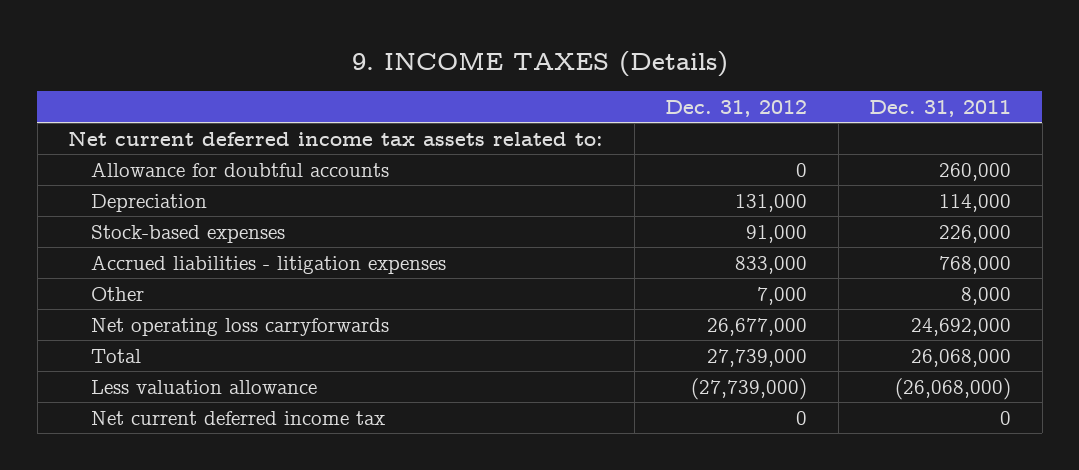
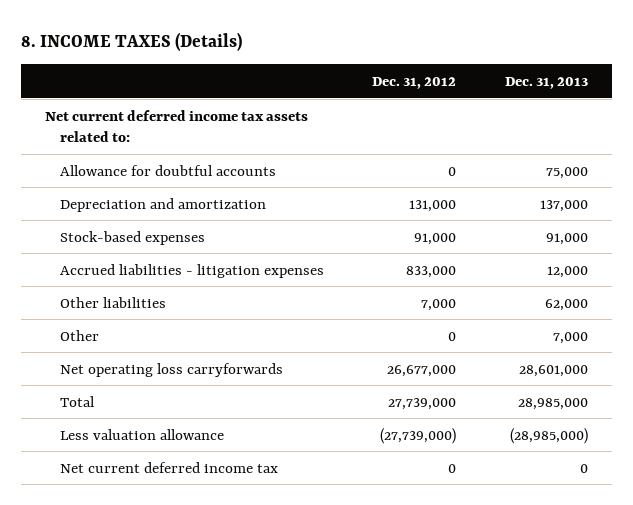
[351,50,728,77] 9. INCOME TAXES (Details) -> [20,32,242,52] 8. INCOME TAXES (Details)
[869,99,1012,117] Dec. 31, 2011 -> none
none -> [504,76,588,89] Dec. 31, 2013
[91,193,208,212] Depreciation -> [59,197,266,212] Depreciation and amortization
none -> [59,296,166,308] Other liabilities
[757,286,808,305] 7,000 -> [448,331,457,341] 0

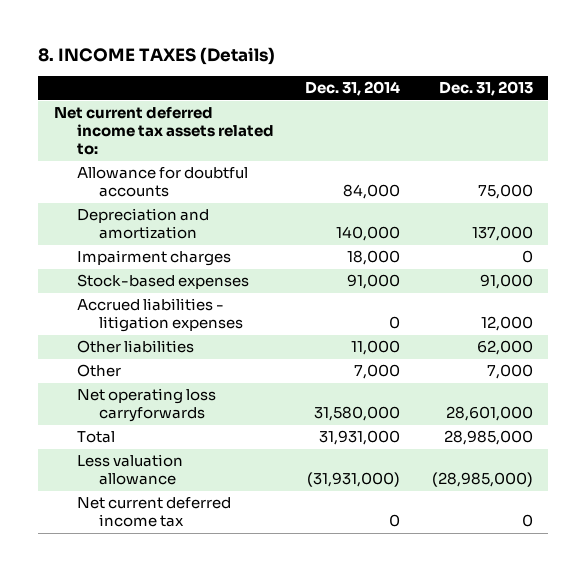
[372,76,457,89] Dec. 31, 2012 -> none
none -> [305,81,401,97] Dec. 31, 2014
none -> [76,250,231,267] Impairment charges

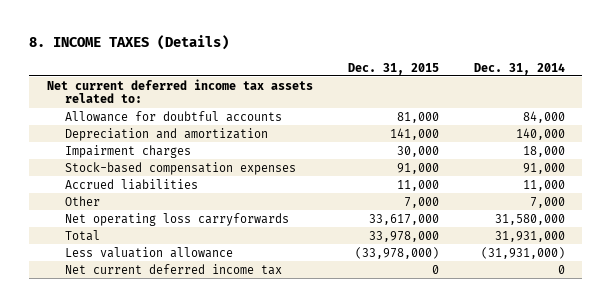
[438,81,533,97] Dec. 31, 2013 -> none
none -> [347,62,439,75] Dec. 31, 2015
[76,340,194,354] Other liabilities -> none
[76,274,249,290] Stock-based expenses -> [65,161,297,175] Stock-based compensation expenses
[76,298,244,333] Accrued liabilities - litigation expenses -> [65,178,199,190] Accrued liabilities
[389,316,401,330] 0 -> [522,179,565,191] 11,000

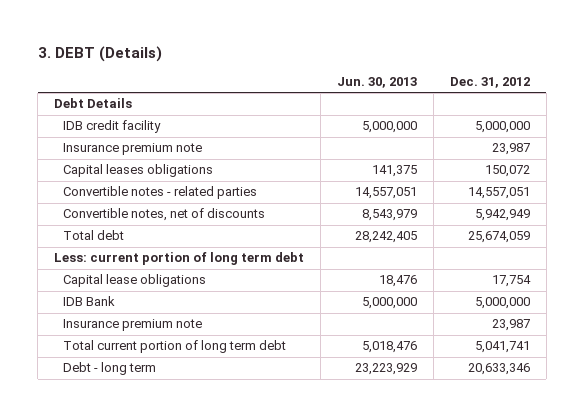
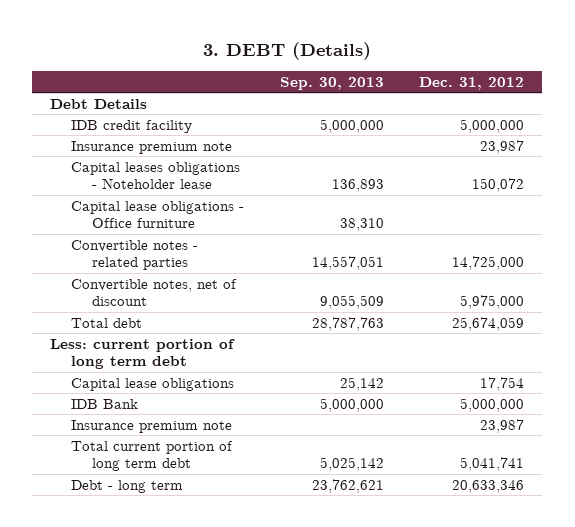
[336,77,417,89] Jun. 30, 2013 -> none
none -> [279,76,384,90] Sep. 30, 2013
[63,164,214,178] Capital leases obligations -> [71,161,241,190] Capital leases obligations - Noteholder lease
none -> [71,200,245,229] Capital lease obligations - Office furniture
[467,187,530,200] 14,557,051 -> [452,256,525,271] 14,725,000
[63,208,266,222] Convertible notes, net of discounts -> [71,278,238,307] Convertible notes, net of discount
[474,209,530,222] 5,942,949 -> [460,295,525,310] 5,975,000

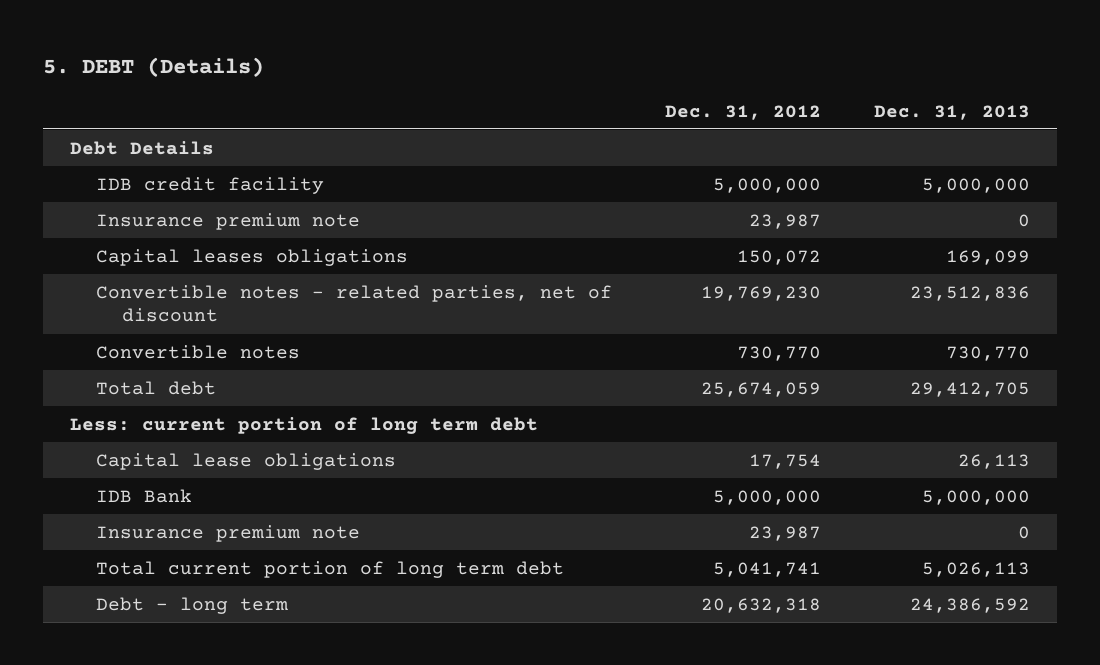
[203,41,372,60] 3. DEBT (Details) -> [42,57,264,78] 5. DEBT (Details)
[279,76,384,90] Sep. 30, 2013 -> none
none -> [874,104,1031,120] Dec. 31, 2013
[71,200,245,229] Capital lease obligations - Office furniture -> none
[71,161,241,190] Capital leases obligations - Noteholder lease -> [95,248,408,266] Capital leases obligations
[71,239,199,271] Convertible notes - related parties -> [95,284,612,323] Convertible notes - related parties, net of discount
[452,256,525,271] 14,725,000 -> [700,285,821,301] 19,769,230
[71,278,238,307] Convertible notes, net of discount -> [95,344,300,359] Convertible notes
[460,295,525,310] 5,975,000 -> [736,345,821,361] 730,770
[452,479,525,493] 20,633,346 -> [700,597,821,613] 20,632,318

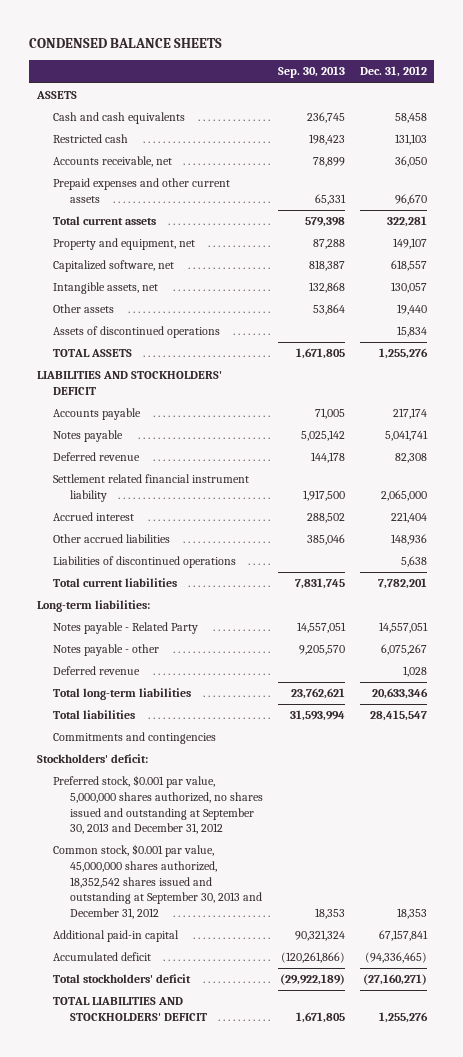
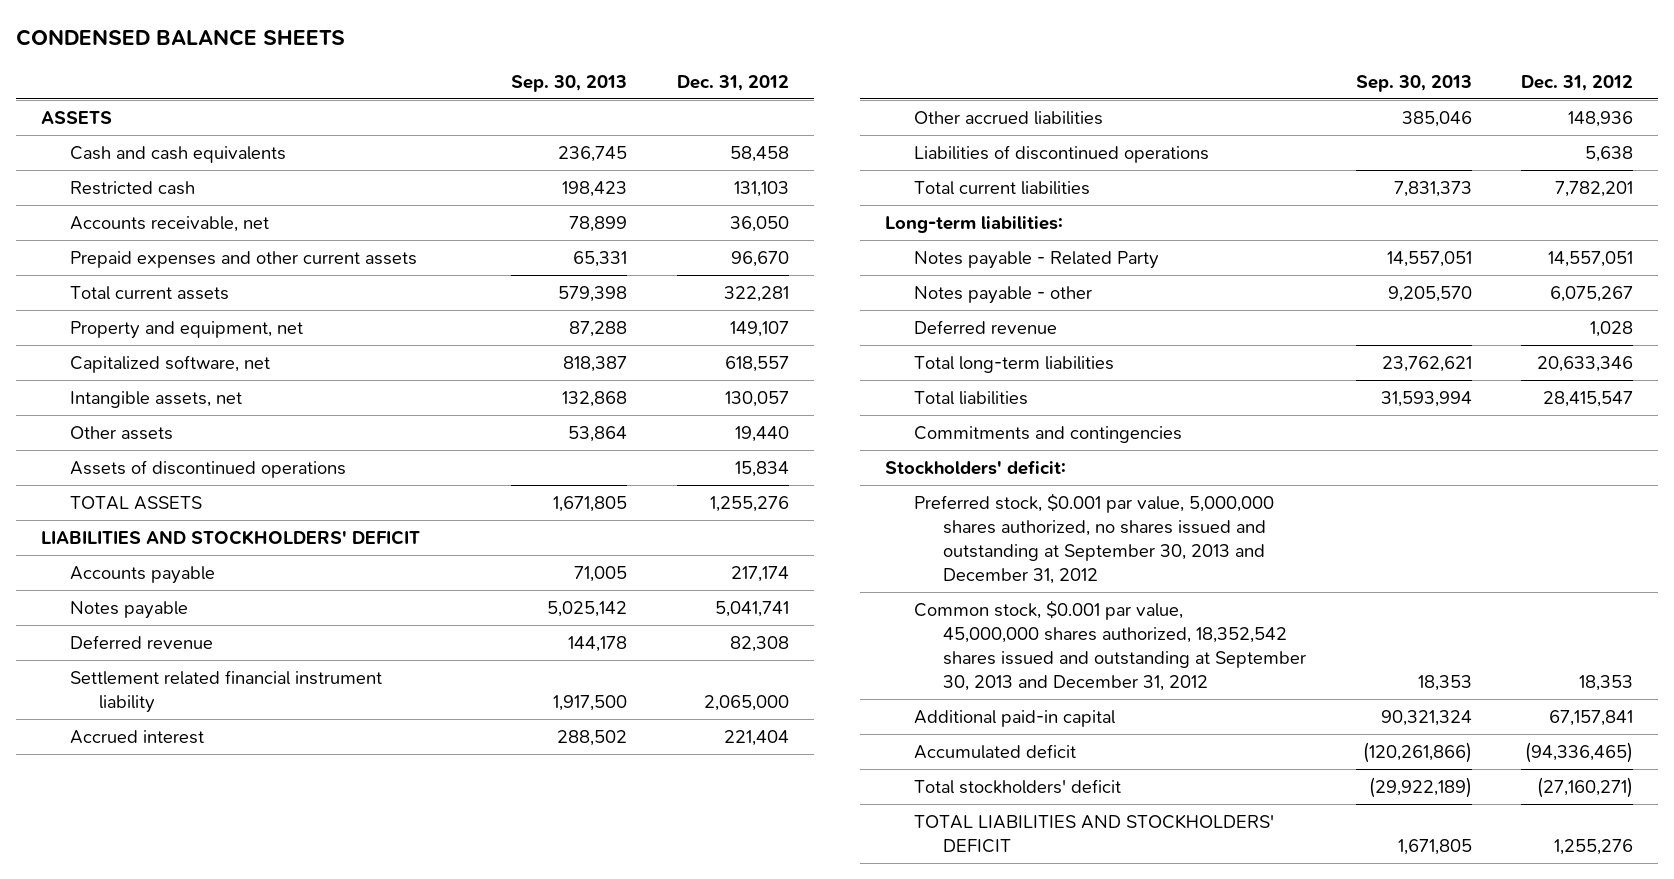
[294,578,345,590] 7,831,745 -> [1393,180,1472,197] 7,831,373

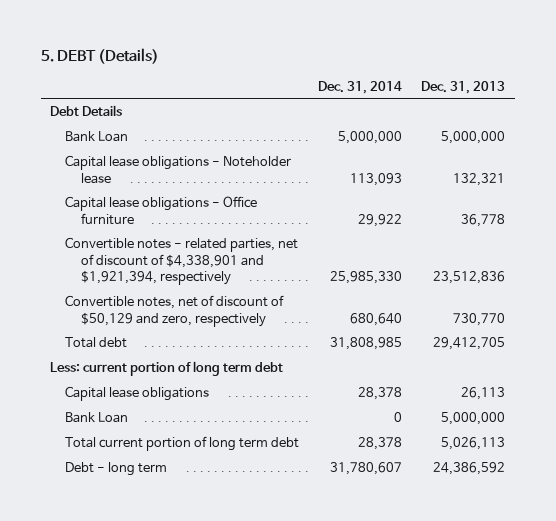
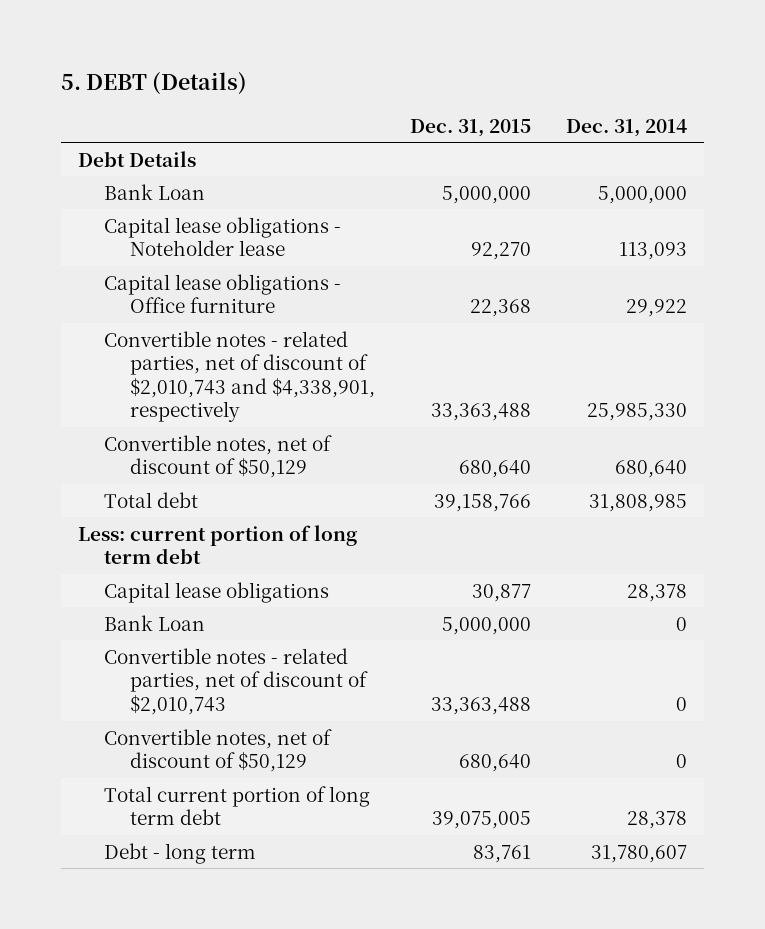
[421,80,506,94] Dec. 31, 2013 -> none
none -> [409,118,531,137] Dec. 31, 2015
[65,236,299,286] Convertible notes - related parties, net of discount of $4,338,901 and $1,921,394, respectively -> [104,330,376,423] Convertible notes - related parties, net of discount of $2,010,743 and $4,338,901, respectively
[65,294,285,327] Convertible notes, net of discount of $50,129 and zero, respectively -> [104,434,333,479] Convertible notes, net of discount of $50,129
none -> [104,647,369,715] Convertible notes - related parties, net of discount of $2,010,743
none -> [104,728,333,773] Convertible notes, net of discount of $50,129

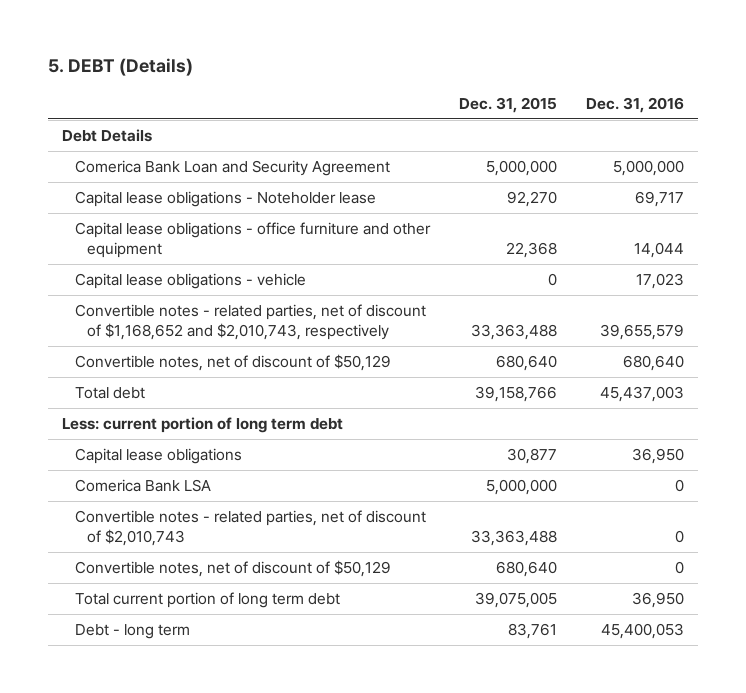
[565,118,687,137] Dec. 31, 2014 -> none
none -> [585,96,684,113] Dec. 31, 2016
[104,183,206,200] Bank Loan -> [74,159,390,176] Comerica Bank Loan and Security Agreement
[104,273,342,314] Capital lease obligations - Office furniture -> [74,221,431,258] Capital lease obligations - office furniture and other equipment
none -> [74,272,306,289] Capital lease obligations - vehicle
[104,330,376,423] Convertible notes - related parties, net of discount of $2,010,743 and $4,338,901, respectively -> [74,303,426,340] Convertible notes - related parties, net of discount of $1,168,652 and $2,010,743, respectively
[104,614,206,631] Bank Loan -> [74,478,211,492] Comerica Bank LSA

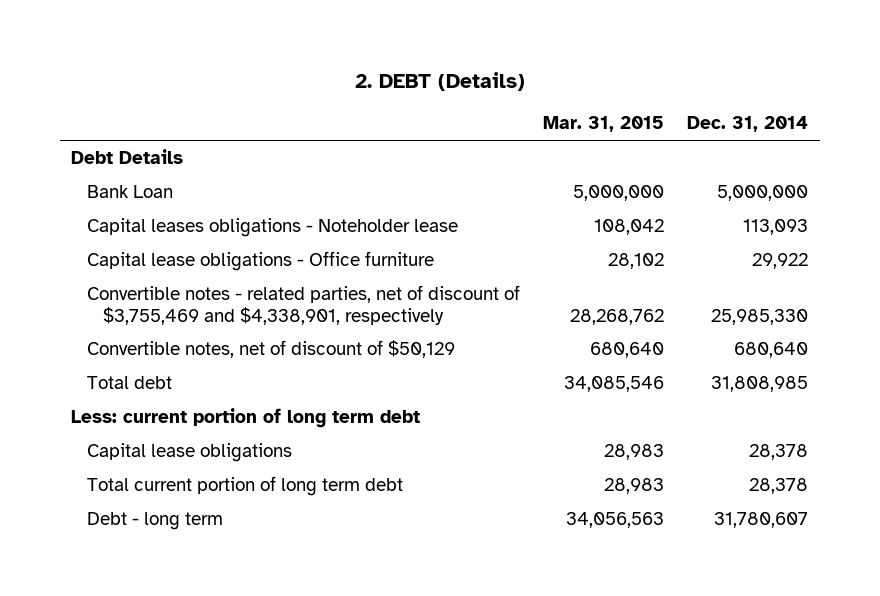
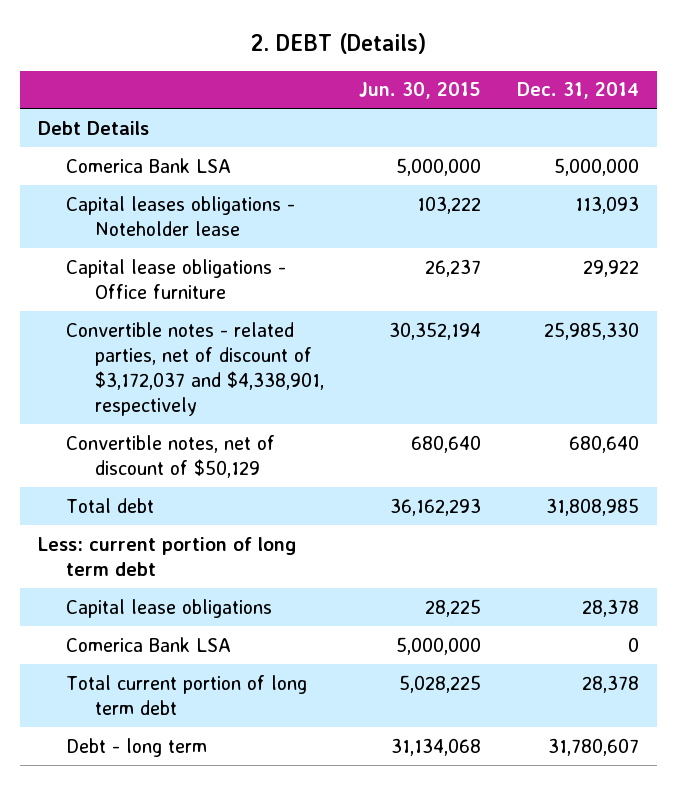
[543,116,665,133] Mar. 31, 2015 -> none
none -> [359,82,482,100] Jun. 30, 2015
[87,185,174,199] Bank Loan -> [66,157,232,173] Comerica Bank LSA
[87,285,521,325] Convertible notes - related parties, net of discount of $3,755,469 and $4,338,901, respectively -> [66,321,324,416] Convertible notes - related parties, net of discount of $3,172,037 and $4,338,901, respectively
none -> [66,636,232,652] Comerica Bank LSA

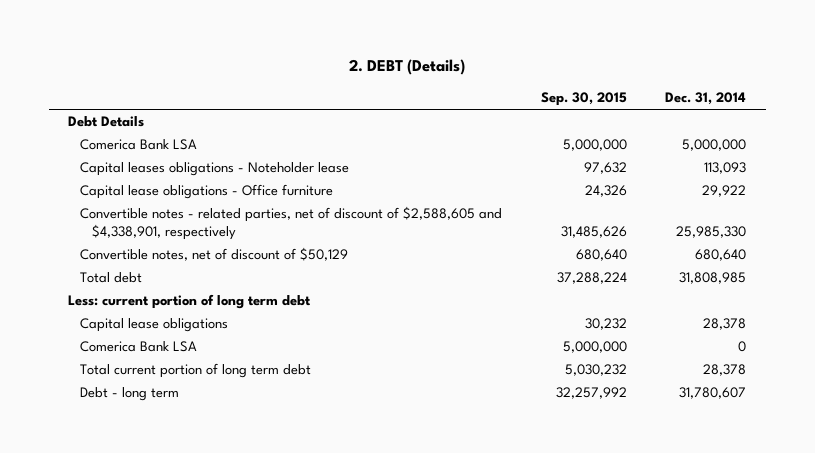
[359,82,482,100] Jun. 30, 2015 -> none
none -> [540,92,627,107] Sep. 30, 2015
[66,321,324,416] Convertible notes - related parties, net of discount of $3,172,037 and $4,338,901, respectively -> [80,206,503,241] Convertible notes - related parties, net of discount of $2,588,605 and $4,338,901, respectively

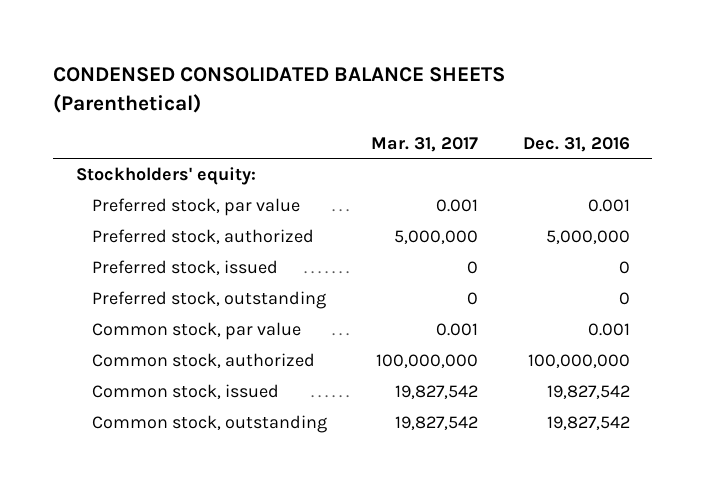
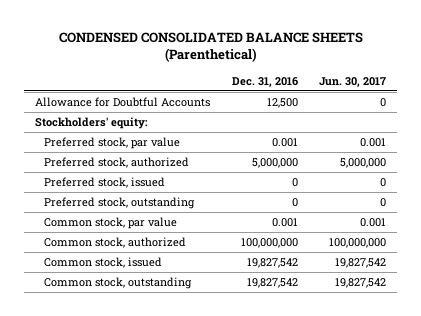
[371,136,479,152] Mar. 31, 2017 -> none
none -> [319,76,387,87] Jun. 30, 2017
none -> [35,97,211,108] Allowance for Doubtful Accounts

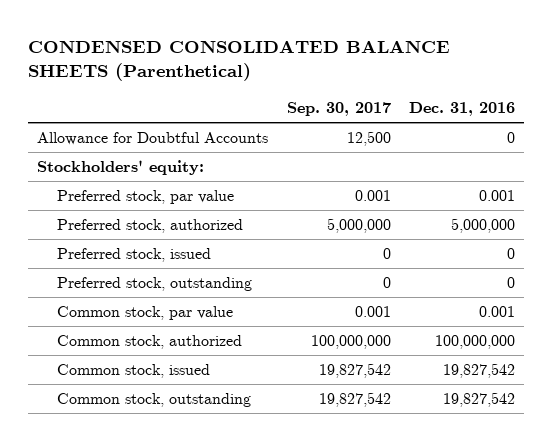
[319,76,387,87] Jun. 30, 2017 -> none
none -> [286,101,391,116] Sep. 30, 2017
[266,98,298,109] 12,500 -> [507,132,516,144] 0

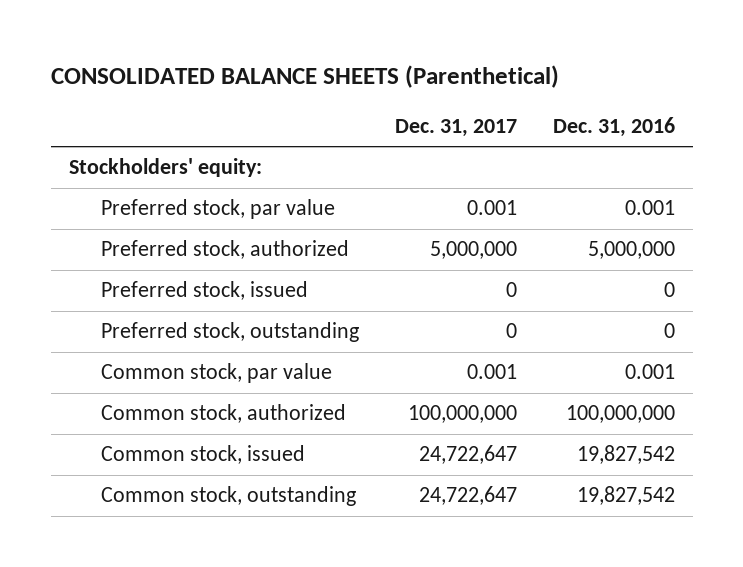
[28,39,451,81] CONDENSED CONSOLIDATED BALANCE SHEETS (Parenthetical) -> [50,65,559,89] CONSOLIDATED BALANCE SHEETS (Parenthetical)
[286,101,391,116] Sep. 30, 2017 -> none
none -> [394,118,517,137] Dec. 31, 2017
[37,132,269,146] Allowance for Doubtful Accounts -> none

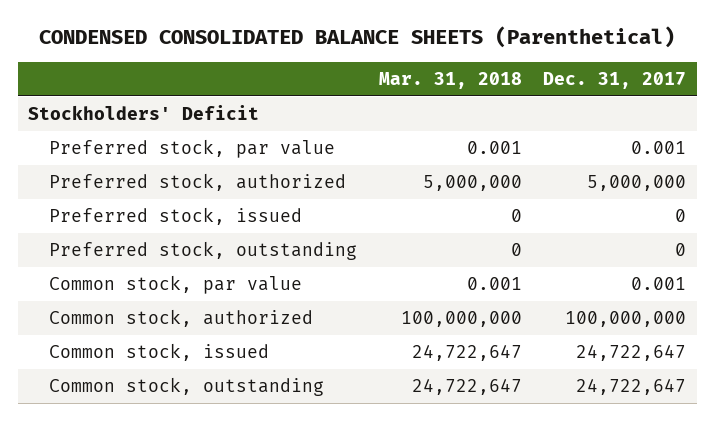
[50,65,559,89] CONSOLIDATED BALANCE SHEETS (Parenthetical) -> [39,26,676,49] CONDENSED CONSOLIDATED BALANCE SHEETS (Parenthetical)
[552,116,675,137] Dec. 31, 2016 -> none
none -> [378,71,522,89] Mar. 31, 2018
[68,158,262,178] Stockholders' equity: -> [28,105,260,121] Stockholders' Deficit

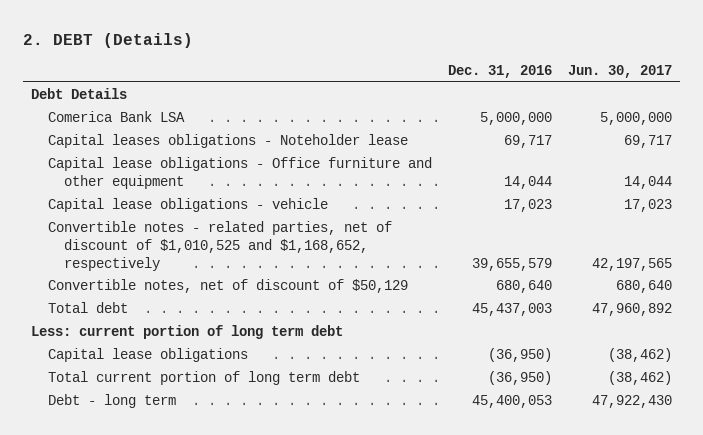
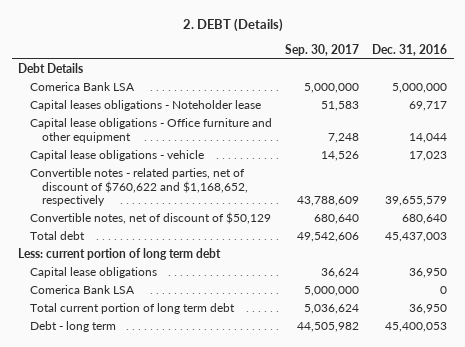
[568,64,673,78] Jun. 30, 2017 -> none
none -> [285,43,360,56] Sep. 30, 2017
[47,220,392,271] Convertible notes - related parties, net of discount of $1,010,525 and $1,168,652, respectively -> [30,168,249,207] Convertible notes - related parties, net of discount of $760,622 and $1,168,652, respectively
[487,347,552,362] (36,950) -> [409,268,448,279] 36,950
none -> [30,285,136,295] Comerica Bank LSA
[487,370,552,385] (36,950) -> [409,304,448,315] 36,950

